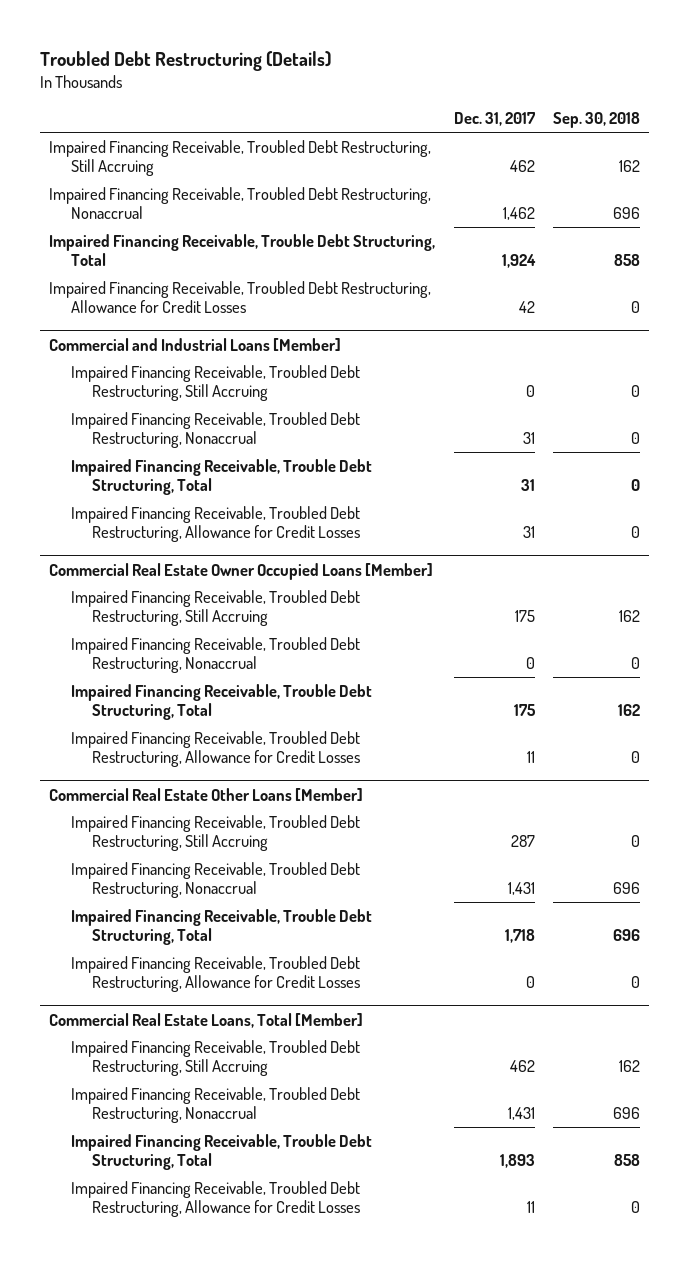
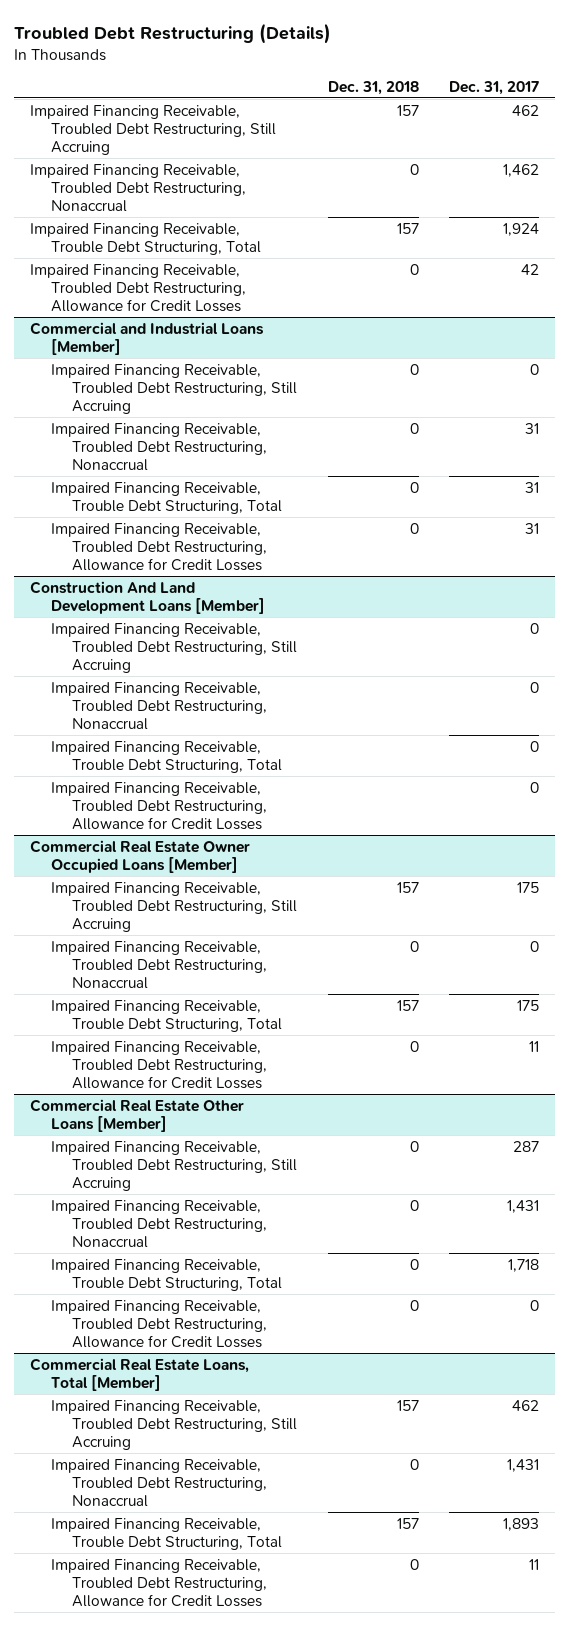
[553,112,641,129] Sep. 30, 2018 -> none
none -> [327,81,419,96] Dec. 31, 2018
none -> [29,580,265,614] Construction And Land Development Loans [Member]
none -> [50,622,298,674] Impaired Financing Receivable, Troubled Debt Restructuring, Still Accruing
none -> [50,681,268,731] Impaired Financing Receivable, Troubled Debt Restructuring, Nonaccrual
none -> [50,740,283,773] Impaired Financing Receivable, Trouble Debt Structuring, Total
none -> [50,781,268,831] Impaired Financing Receivable, Troubled Debt Restructuring, Allowance for Credit Losses

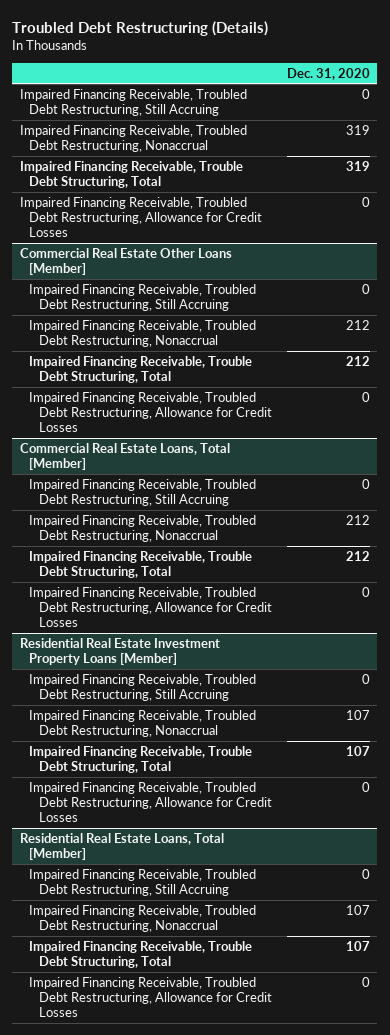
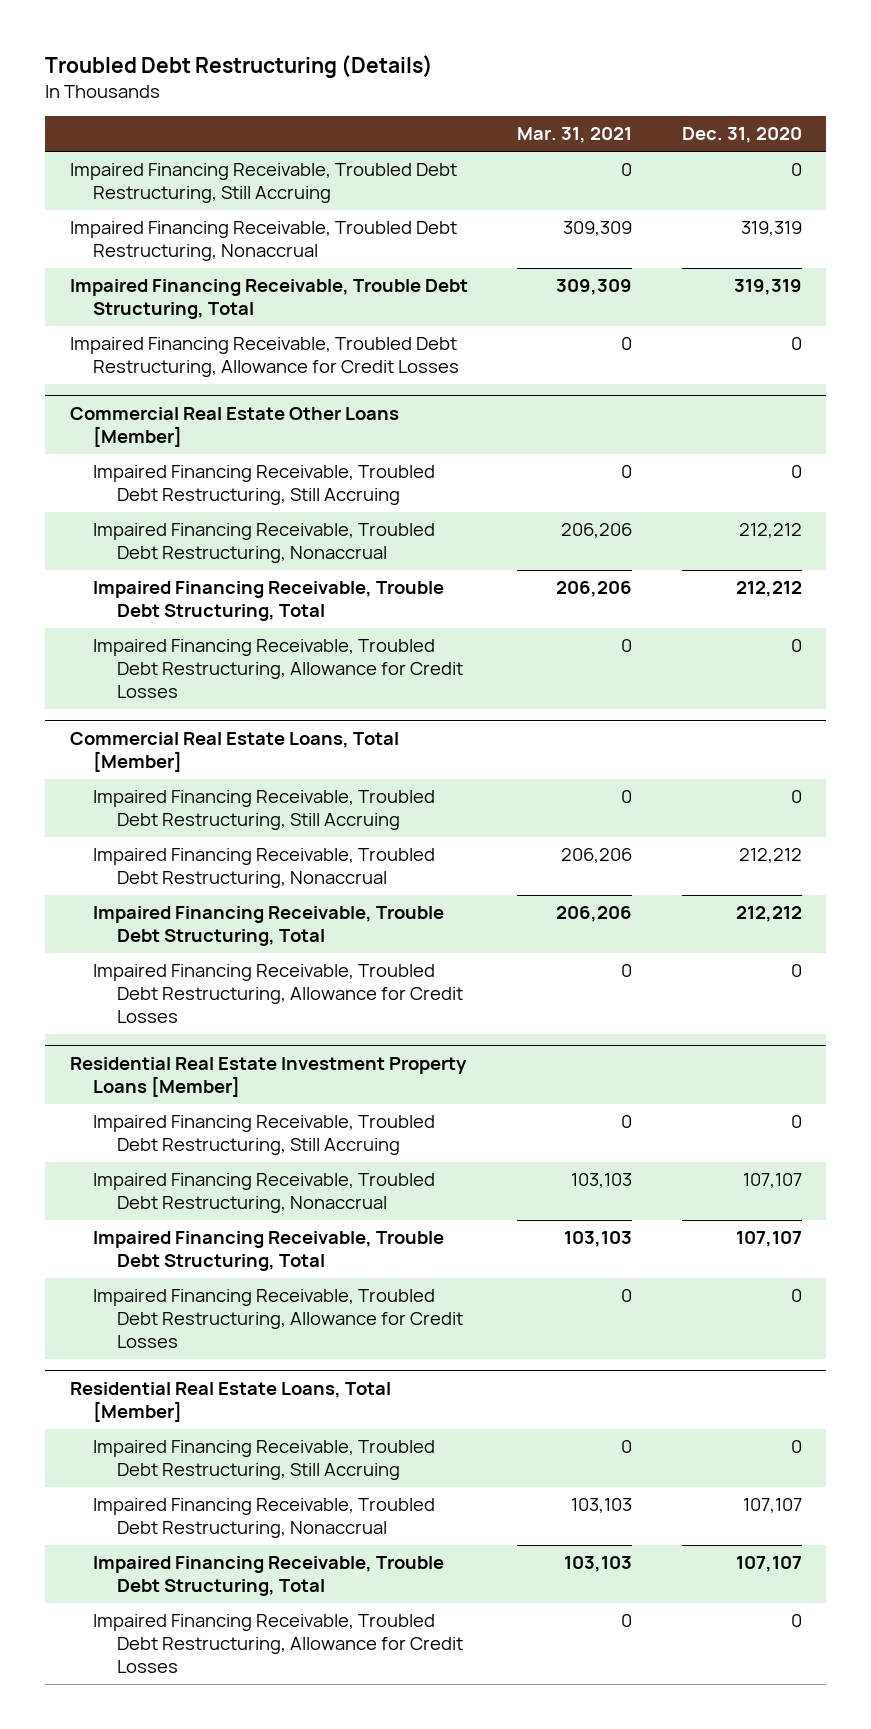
none -> [517,127,633,144] Mar. 31, 2021
[345,124,370,135] 319 -> [740,221,802,237] 319,319
[345,160,370,171] 319 -> [733,279,802,296] 319,319
[345,319,370,330] 212 -> [738,523,802,539] 212,212
[345,355,370,366] 212 -> [735,581,802,598] 212,212
[345,514,370,525] 212 -> [738,848,802,864] 212,212
[345,550,370,561] 212 -> [735,906,802,923] 212,212
[345,709,370,720] 107 -> [742,1173,802,1189] 107,107
[345,745,370,756] 107 -> [735,1231,802,1248] 107,107
[345,904,370,915] 107 -> [742,1498,802,1514] 107,107
[345,940,370,951] 107 -> [735,1556,802,1573] 107,107

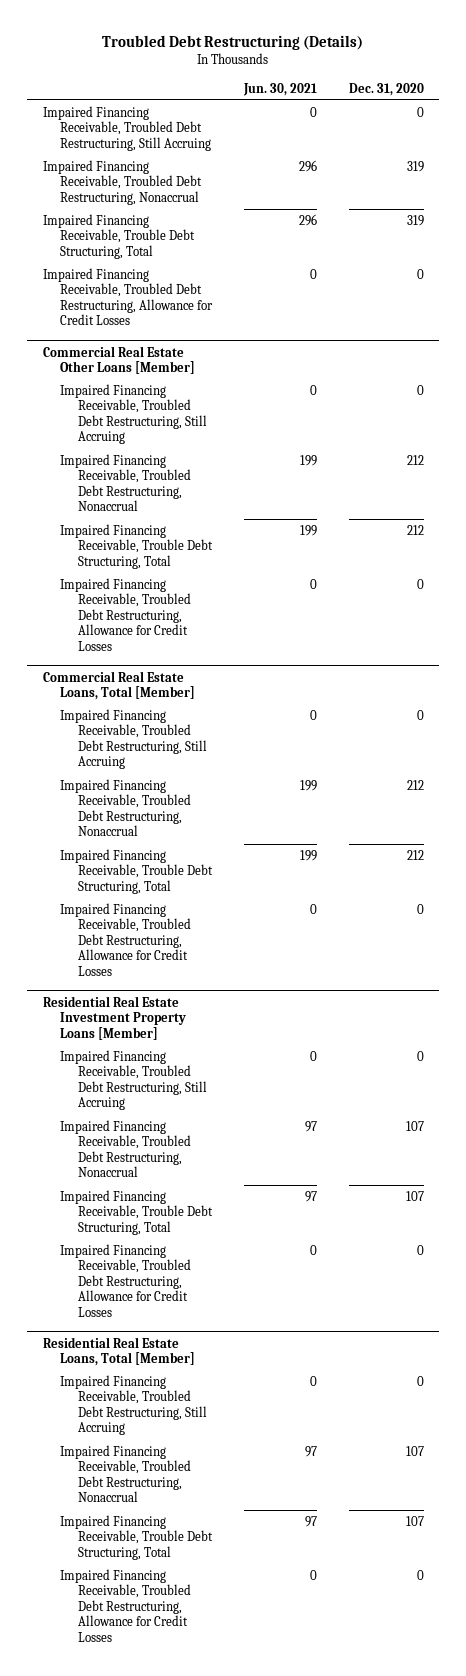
[517,127,633,144] Mar. 31, 2021 -> none
none -> [242,82,317,96] Jun. 30, 2021
[740,221,802,237] 319,319 -> [406,160,424,172] 319
[733,279,802,296] 319,319 -> [406,214,424,226] 319
[738,523,802,539] 212,212 -> [406,454,424,465] 212
[735,581,802,598] 212,212 -> [406,524,424,535] 212
[738,848,802,864] 212,212 -> [406,779,424,790] 212
[735,906,802,923] 212,212 -> [406,849,424,860] 212
[742,1173,802,1189] 107,107 -> [405,1120,424,1131] 107
[735,1231,802,1248] 107,107 -> [405,1190,424,1201] 107
[742,1498,802,1514] 107,107 -> [405,1445,424,1456] 107
[735,1556,802,1573] 107,107 -> [405,1515,424,1526] 107

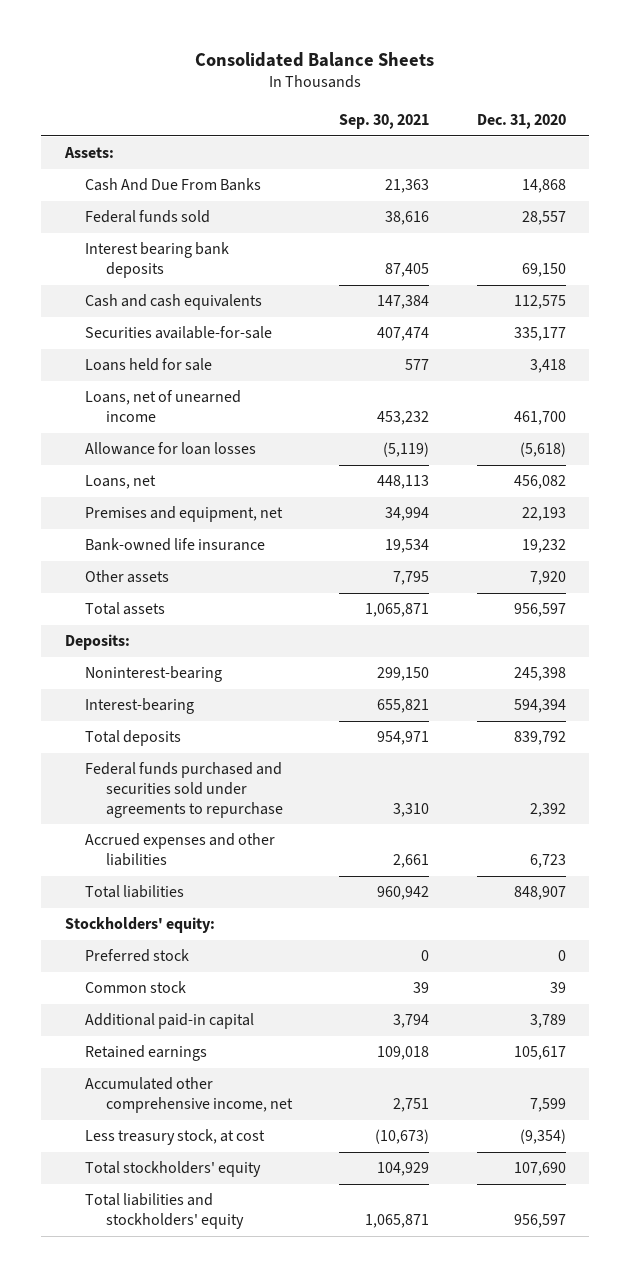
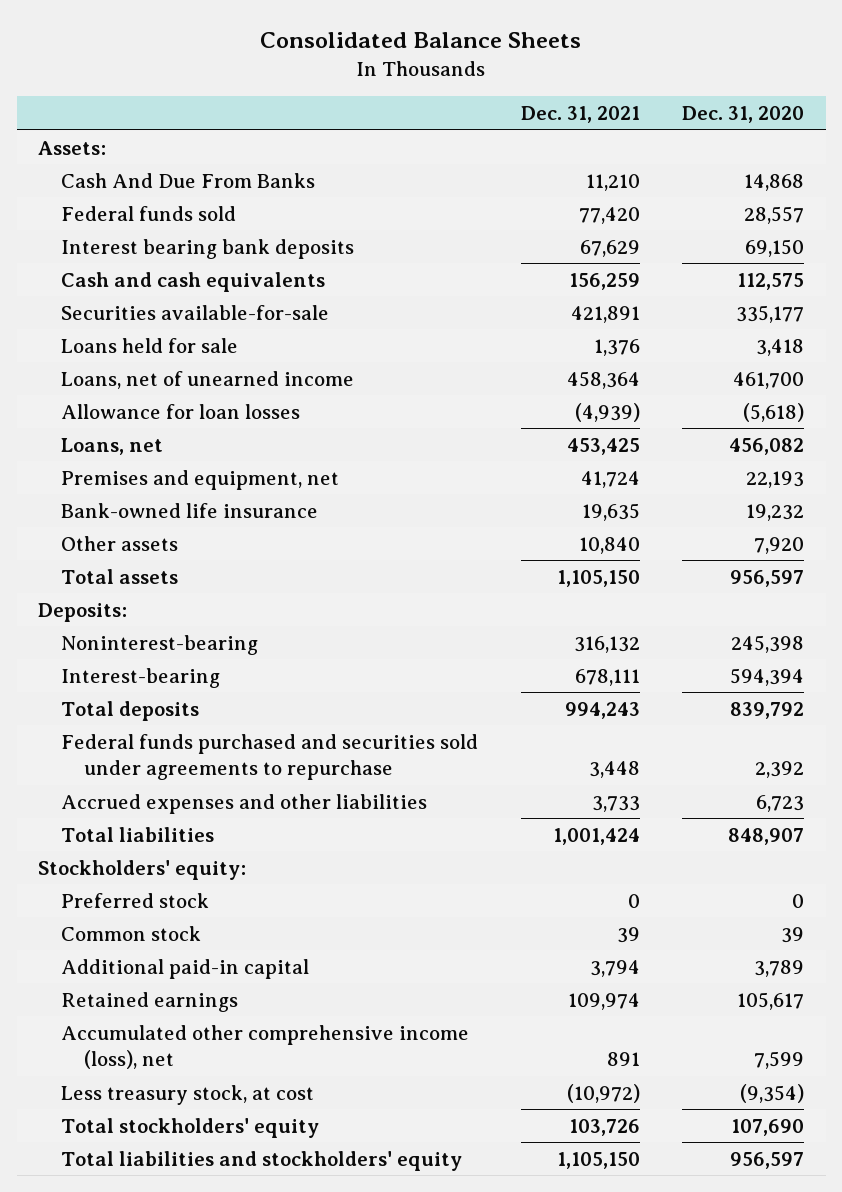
[339,113,430,129] Sep. 30, 2021 -> none
none -> [520,105,640,123] Dec. 31, 2021
[85,1077,293,1113] Accumulated other comprehensive income, net -> [60,1024,469,1069] Accumulated other comprehensive income (loss), net

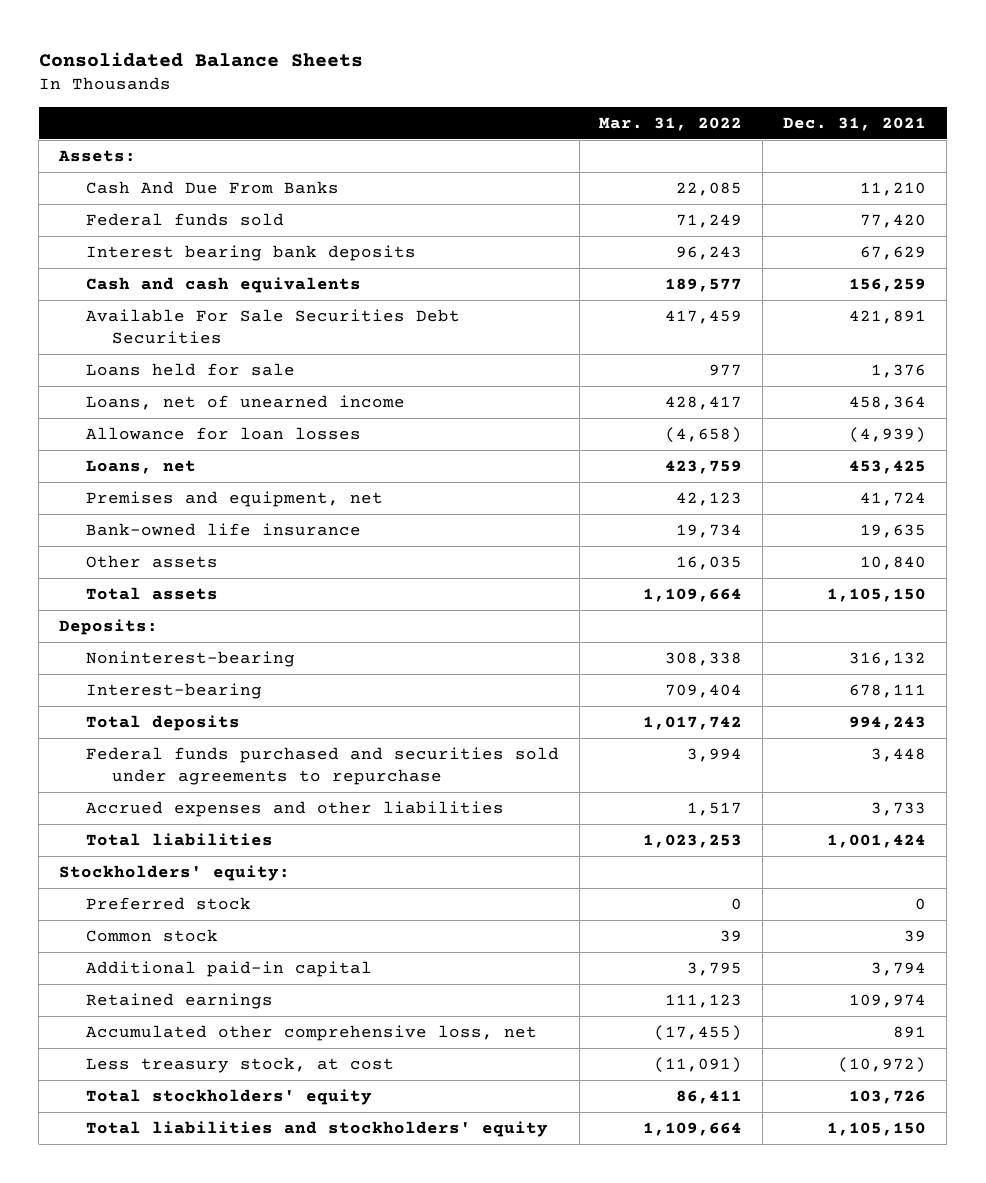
[682,105,805,123] Dec. 31, 2020 -> none
none -> [599,116,743,131] Mar. 31, 2022
[60,304,329,320] Securities available-for-sale -> [85,308,460,344] Available For Sale Securities Debt Securities
[60,1024,469,1069] Accumulated other comprehensive income (loss), net -> [85,1024,537,1041] Accumulated other comprehensive loss, net

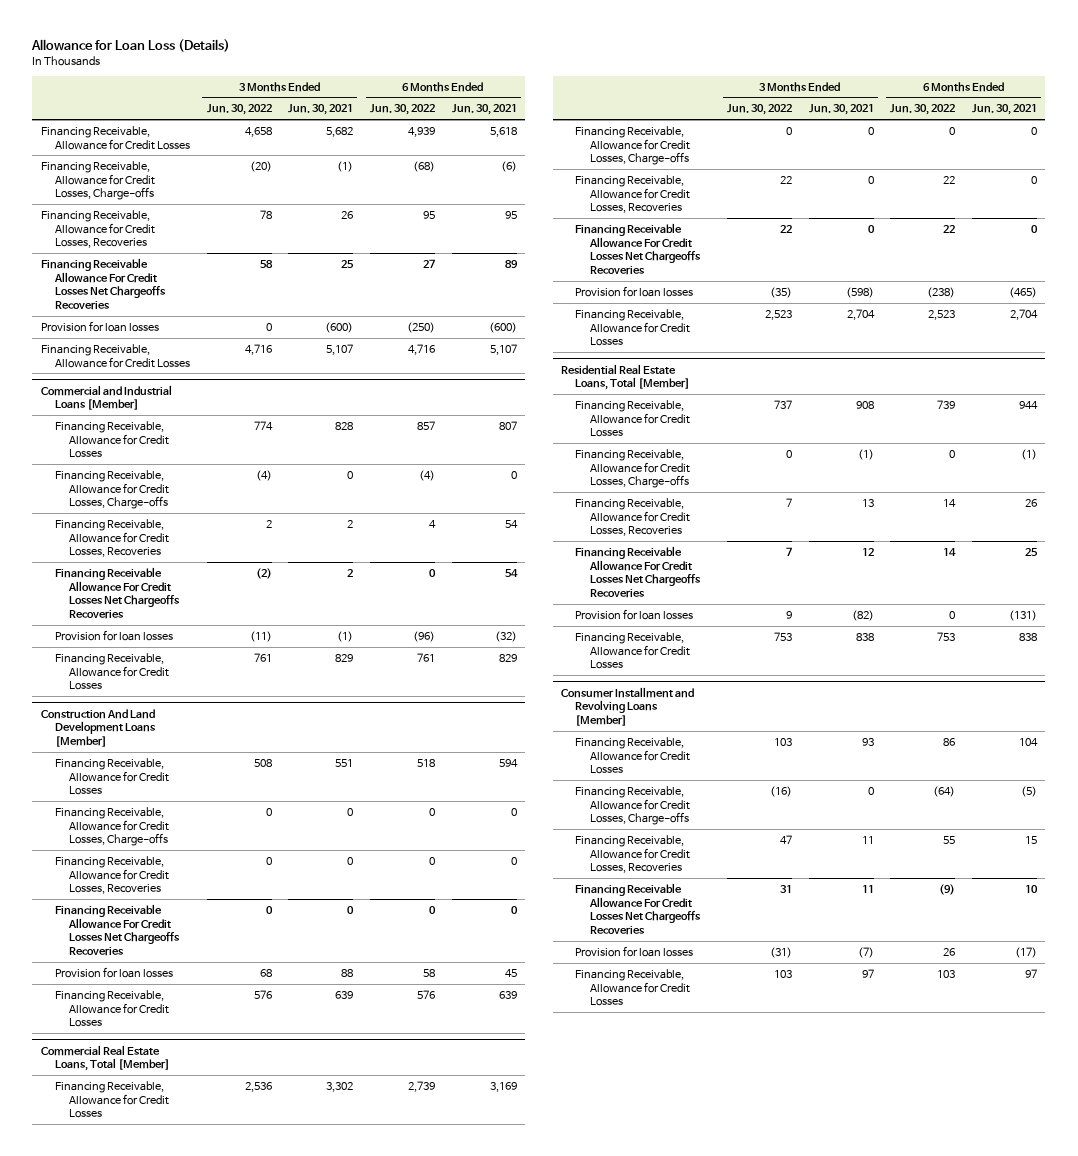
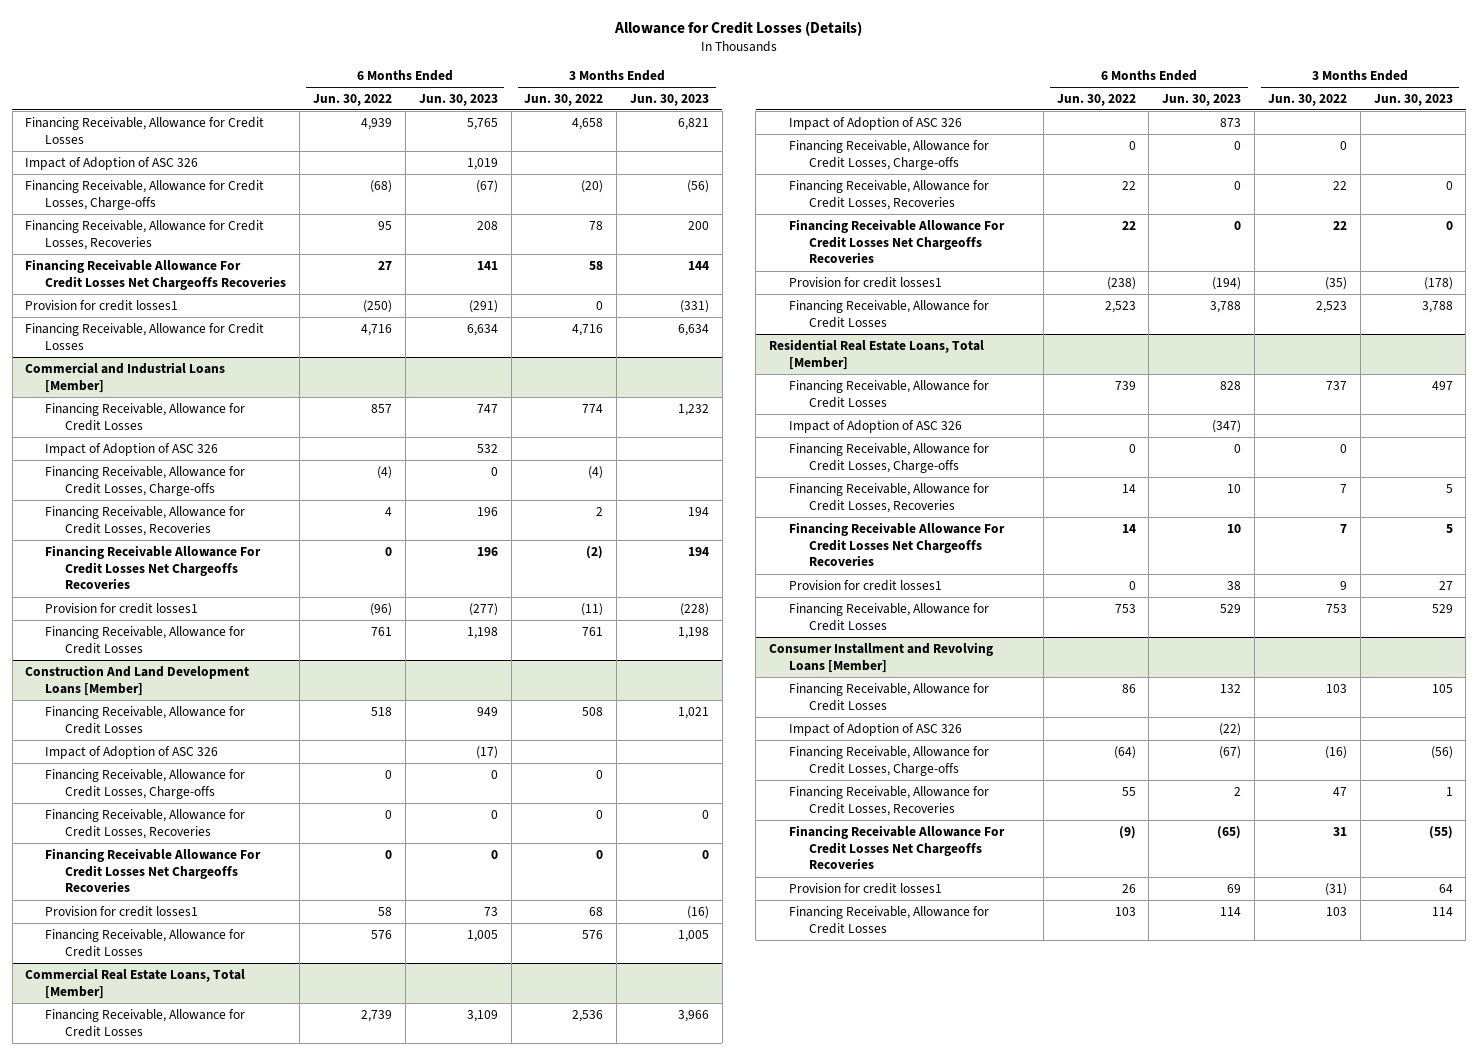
[31,38,231,52] Allowance for Loan Loss (Details) -> [613,20,862,36] Allowance for Credit Losses (Details)
[288,104,354,116] Jun. 30, 2021 -> none
[451,104,517,116] Jun. 30, 2021 -> none
none -> [418,93,498,106] Jun. 30, 2023
none -> [629,93,709,106] Jun. 30, 2023
none -> [25,156,199,170] Impact of Adoption of ASC 326
[40,320,159,332] Provision for loan losses -> none
none -> [25,299,179,311] Provision for credit losses1
none -> [45,442,219,456] Impact of Adoption of ASC 326
[54,629,173,641] Provision for loan losses -> [45,602,199,614] Provision for credit losses1
none -> [45,745,219,759] Impact of Adoption of ASC 326
[54,966,173,978] Provision for loan losses -> [45,905,199,917] Provision for credit losses1
none -> [788,116,962,130] Impact of Adoption of ASC 326
[575,285,694,297] Provision for loan losses -> [788,276,942,288] Provision for credit losses1
none -> [788,419,962,433] Impact of Adoption of ASC 326
[575,608,694,620] Provision for loan losses -> none
none -> [788,579,942,591] Provision for credit losses1
none -> [788,722,962,736] Impact of Adoption of ASC 326
[575,945,694,957] Provision for loan losses -> [788,882,942,894] Provision for credit losses1

